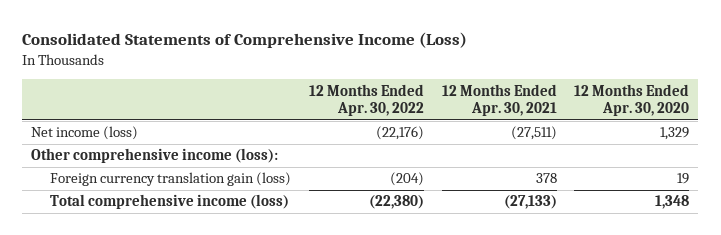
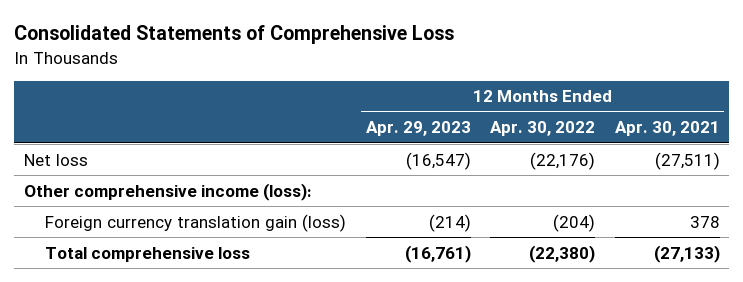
[22,32,468,49] Consolidated Statements of Comprehensive Income (Loss) -> [13,25,454,45] Consolidated Statements of Comprehensive Loss
[574,83,690,117] 12 Months Ended Apr. 30, 2020 -> none
none -> [365,121,471,137] Apr. 29, 2023
[31,126,139,141] Net income (loss) -> [23,153,88,166] Net loss
[49,194,289,210] Total comprehensive income (loss) -> [45,246,251,262] Total comprehensive loss

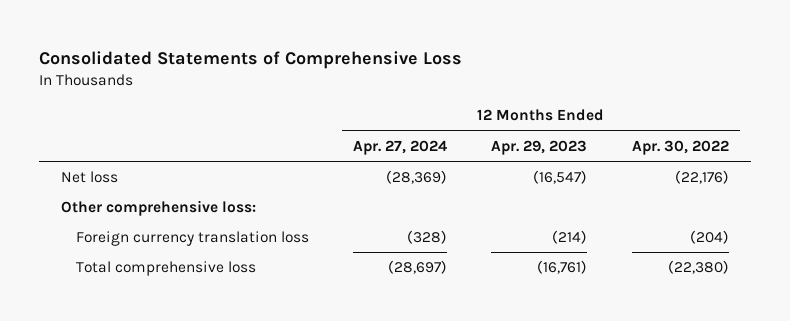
[614,121,720,137] Apr. 30, 2021 -> none
none -> [353,139,448,155] Apr. 27, 2024
[23,182,312,201] Other comprehensive income (loss): -> [61,200,257,217] Other comprehensive loss:
[45,213,347,232] Foreign currency translation gain (loss) -> [75,231,309,247] Foreign currency translation loss

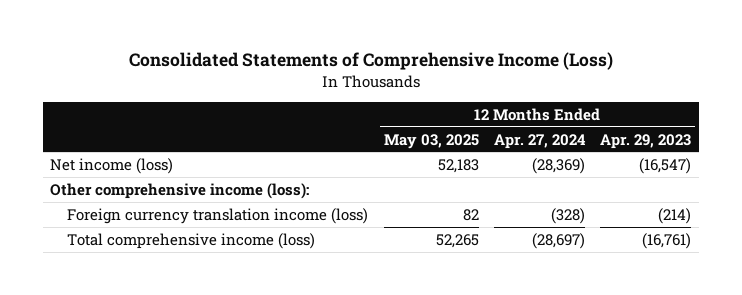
[39,50,463,69] Consolidated Statements of Comprehensive Loss -> [128,52,613,71] Consolidated Statements of Comprehensive Income (Loss)
[631,139,729,155] Apr. 30, 2022 -> none
none -> [383,133,479,149] May 03, 2025
[61,171,119,184] Net loss -> [50,157,174,174] Net income (loss)
[61,200,257,217] Other comprehensive loss: -> [50,182,310,199] Other comprehensive income (loss):
[75,231,309,247] Foreign currency translation loss -> [67,207,369,224] Foreign currency translation income (loss)
[75,261,256,277] Total comprehensive loss -> [67,232,316,249] Total comprehensive income (loss)

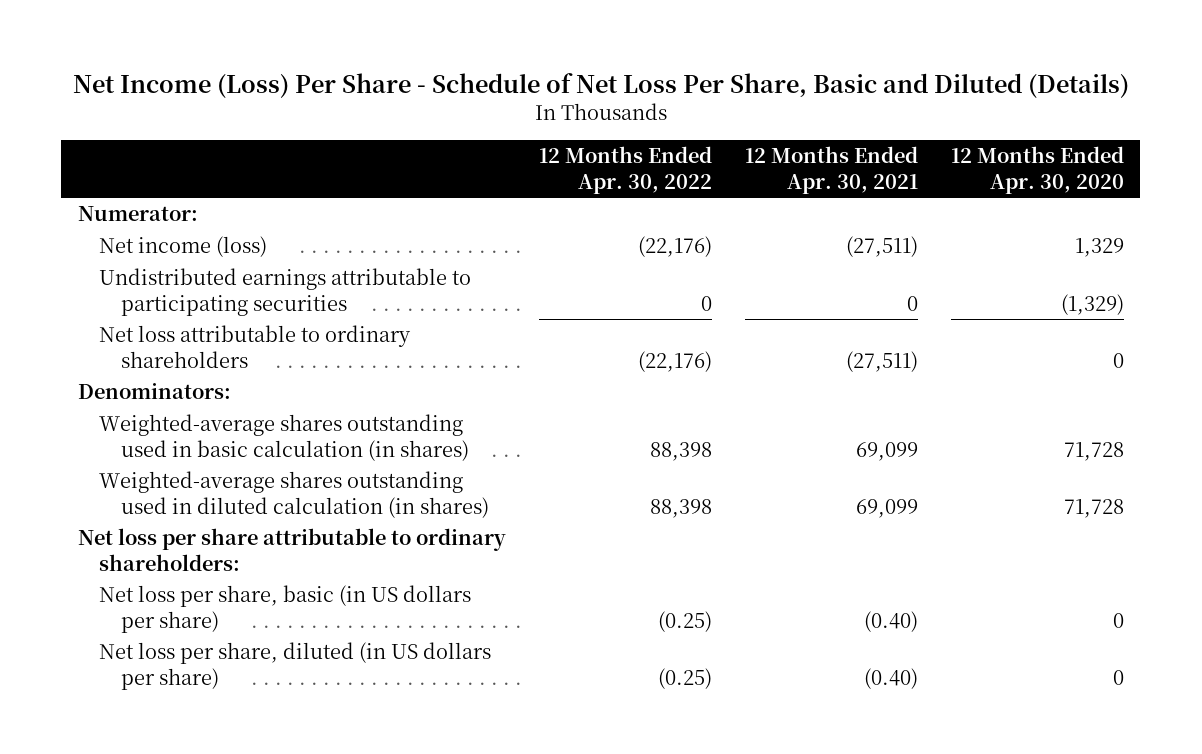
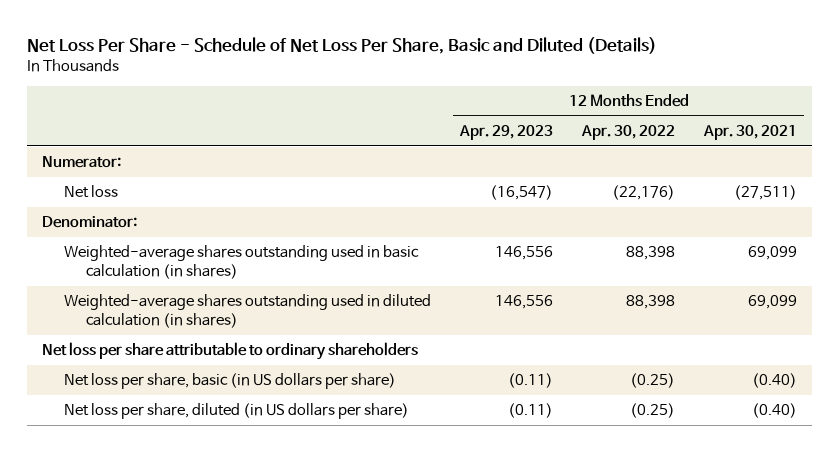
[72,72,1129,98] Net Income (Loss) Per Share - Schedule of Net Loss Per Share, Basic and Diluted (Details) -> [27,36,658,54] Net Loss Per Share - Schedule of Net Loss Per Share, Basic and Diluted (Details)
[950,146,1124,194] 12 Months Ended Apr. 30, 2020 -> none
none -> [458,125,553,141] Apr. 29, 2023
[99,268,472,316] Undistributed earnings attributable to participating securities -> none
[99,325,412,368] Net loss attributable to ordinary shareholders -> none
[99,236,268,258] Net income (loss) -> [63,185,118,199] Net loss
[77,383,231,400] Denominators: -> [42,216,138,229] Denominator:
[77,528,506,571] Net loss per share attributable to ordinary shareholders: -> [42,342,419,361] Net loss per share attributable to ordinary shareholders

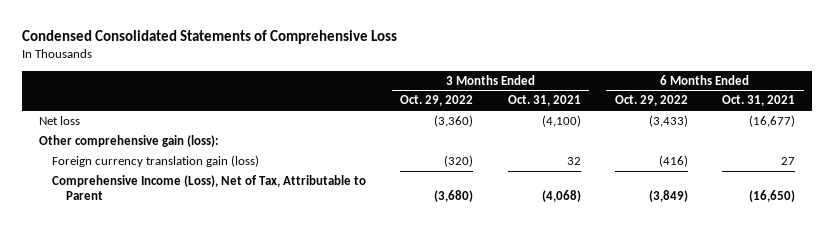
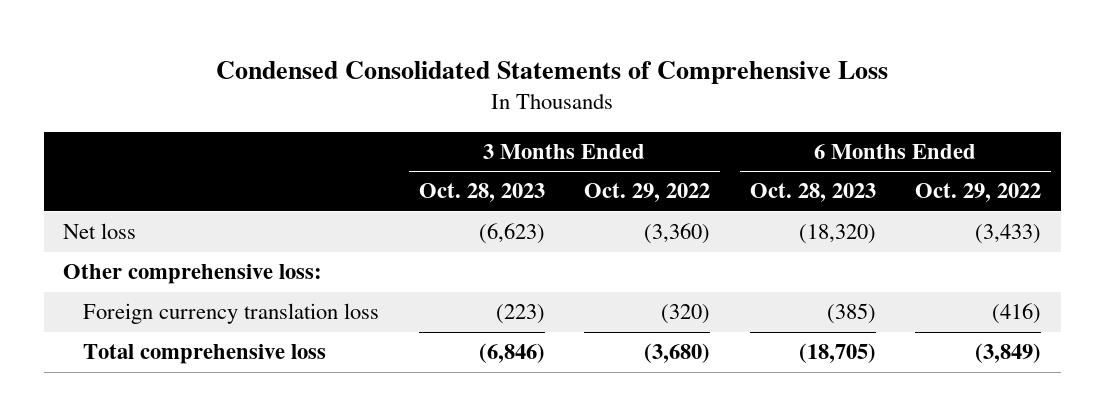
[507,95,581,107] Oct. 31, 2021 -> none
[722,95,796,107] Oct. 31, 2021 -> none
none -> [418,183,545,203] Oct. 28, 2023
none -> [749,183,876,203] Oct. 28, 2023
[38,134,219,147] Other comprehensive gain (loss): -> [63,264,323,285] Other comprehensive loss:
[52,154,260,167] Foreign currency translation gain (loss) -> [83,303,380,325] Foreign currency translation loss
[52,174,367,200] Comprehensive Income (Loss), Net of Tax, Attributable to Parent -> [83,344,327,365] Total comprehensive loss

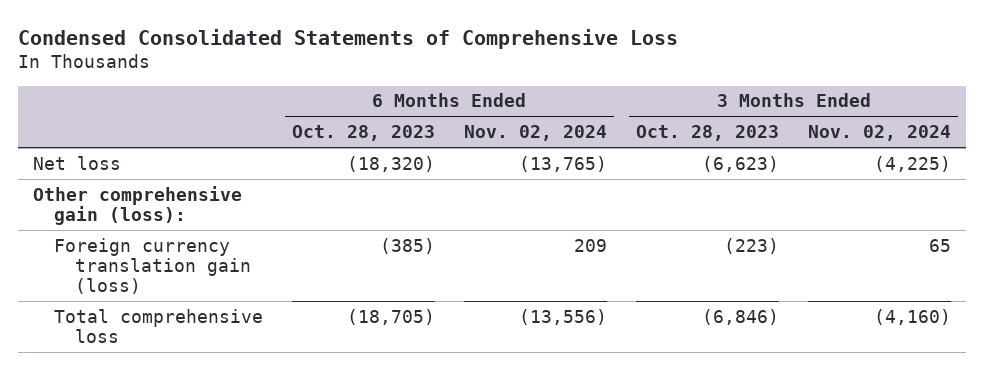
[584,183,711,203] Oct. 29, 2022 -> none
[915,183,1042,203] Oct. 29, 2022 -> none
none -> [463,125,607,142] Nov. 02, 2024
none -> [808,125,952,142] Nov. 02, 2024
[63,264,323,285] Other comprehensive loss: -> [32,185,242,225] Other comprehensive gain (loss):
[83,303,380,325] Foreign currency translation loss -> [53,237,251,294] Foreign currency translation gain (loss)

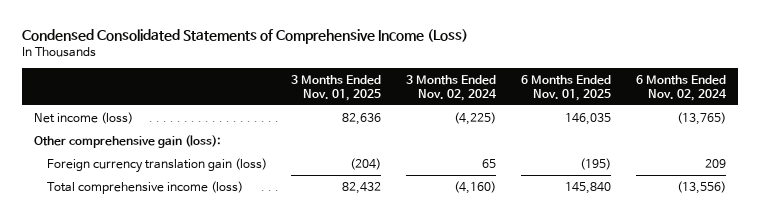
[18,29,679,50] Condensed Consolidated Statements of Comprehensive Loss -> [22,29,469,45] Condensed Consolidated Statements of Comprehensive Income (Loss)
[291,125,435,142] Oct. 28, 2023 -> none
[635,125,779,142] Oct. 28, 2023 -> none
none -> [291,74,382,101] 3 Months Ended Nov. 01, 2025
none -> [520,74,611,101] 6 Months Ended Nov. 01, 2025
[32,155,121,170] Net loss -> [34,111,134,124] Net income (loss)
[53,308,263,343] Total comprehensive loss -> [46,180,243,194] Total comprehensive income (loss)

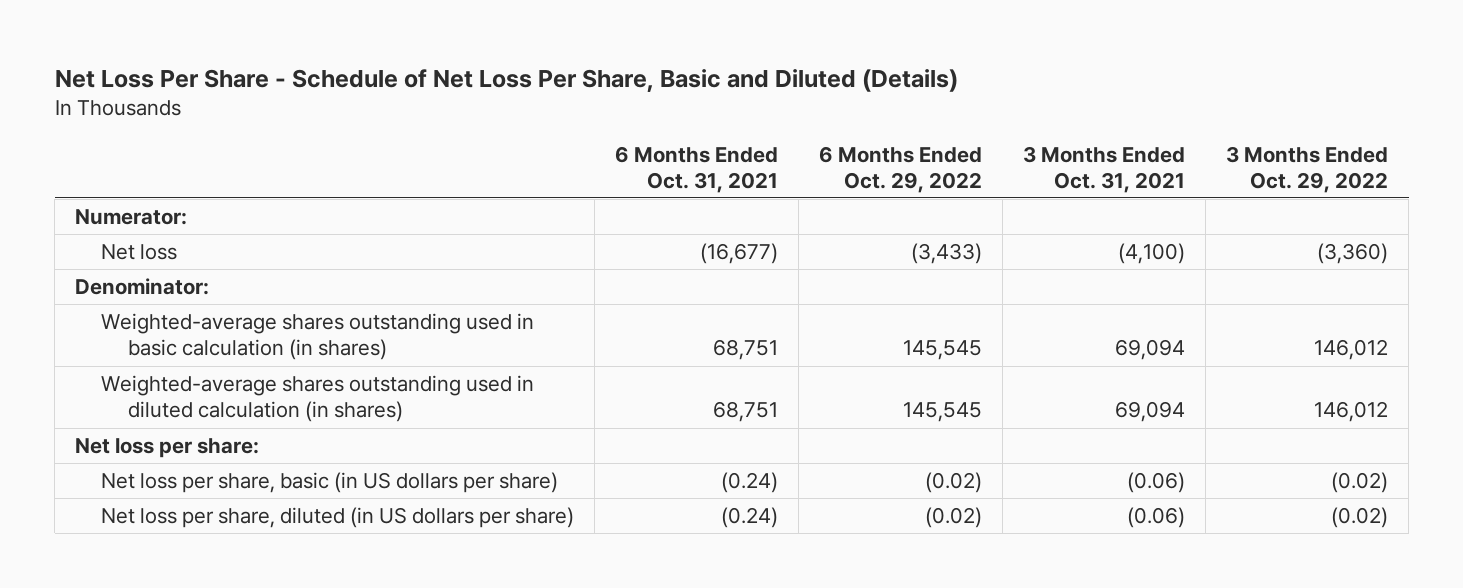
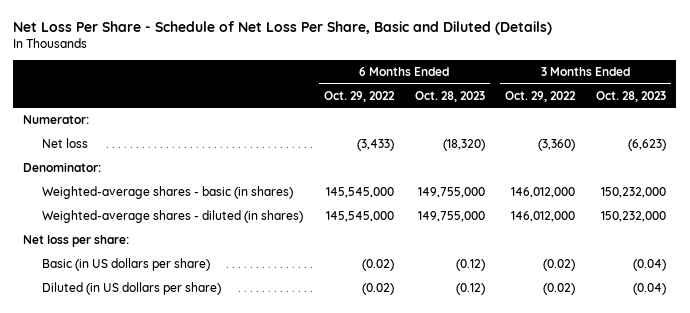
[615,145,779,193] 6 Months Ended Oct. 31, 2021 -> none
[1023,145,1186,193] 3 Months Ended Oct. 31, 2021 -> none
none -> [414,90,485,102] Oct. 28, 2023
none -> [596,90,667,102] Oct. 28, 2023
[101,313,535,361] Weighted-average shares outstanding used in basic calculation (in shares) -> [41,186,293,200] Weighted-average shares - basic (in shares)
[903,340,983,361] 145,545 -> [325,187,394,199] 145,545,000
[1314,339,1389,361] 146,012 -> [511,187,576,199] 146,012,000
[101,375,535,423] Weighted-average shares outstanding used in diluted calculation (in shares) -> [41,210,303,224] Weighted-average shares - diluted (in shares)
[903,402,983,423] 145,545 -> [325,211,394,223] 145,545,000
[1314,401,1389,423] 146,012 -> [511,211,576,223] 146,012,000
[101,472,559,494] Net loss per share, basic (in US dollars per share) -> [41,258,210,272] Basic (in US dollars per share)
[101,507,575,529] Net loss per share, diluted (in US dollars per share) -> [41,282,221,296] Diluted (in US dollars per share)

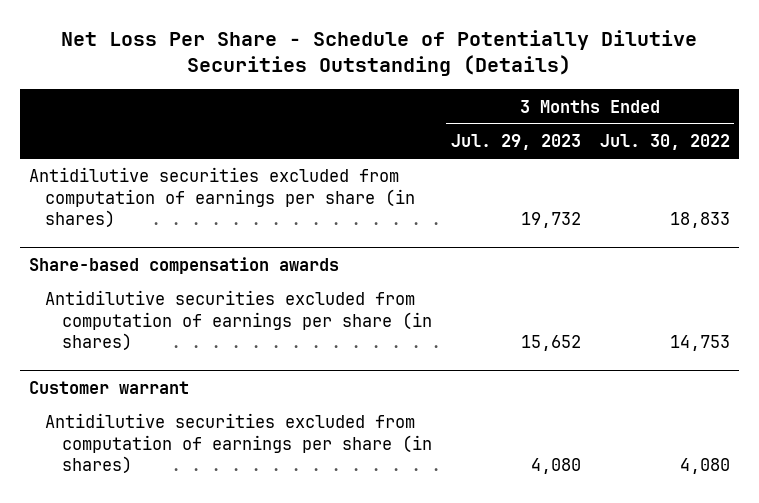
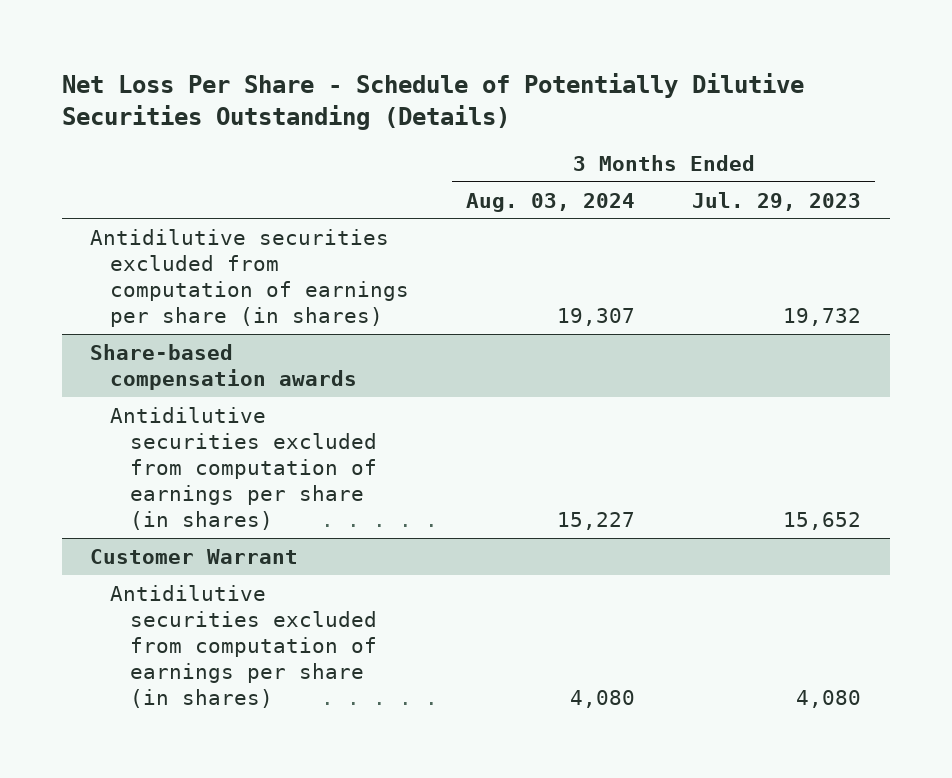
[599,134,730,151] Jul. 30, 2022 -> none
none -> [466,192,636,212] Aug. 03, 2024
[29,381,190,395] Customer warrant -> [90,548,299,564] Customer Warrant

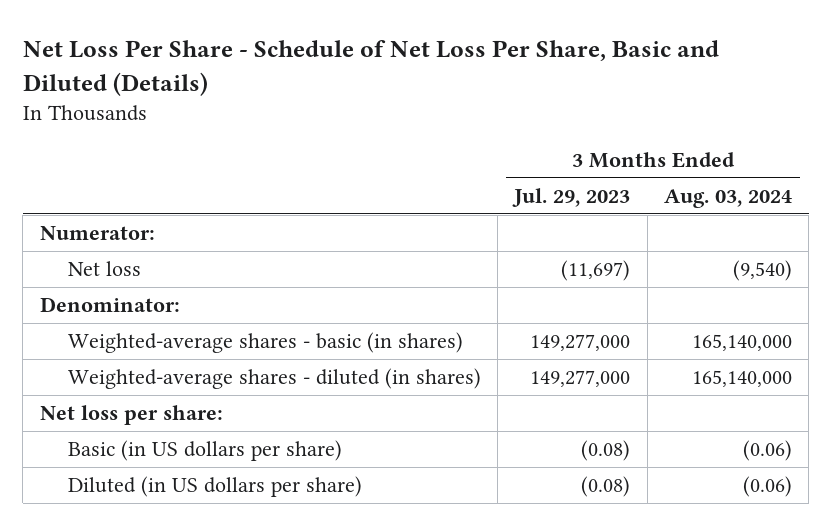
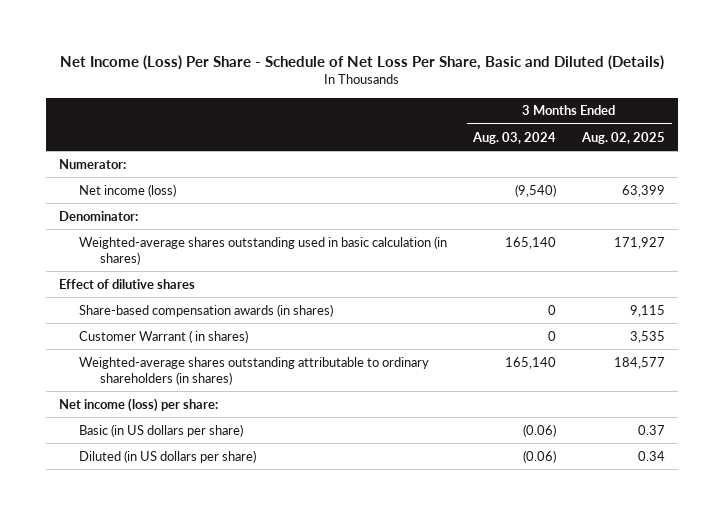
[22,39,719,96] Net Loss Per Share - Schedule of Net Loss Per Share, Basic and Diluted (Details) -> [60,54,665,70] Net Income (Loss) Per Share - Schedule of Net Loss Per Share, Basic and Diluted (Details)
[512,187,631,207] Jul. 29, 2023 -> none
none -> [581,131,666,144] Aug. 02, 2025
[67,260,141,276] Net loss -> [79,183,177,197] Net income (loss)
[67,331,463,353] Weighted-average shares - basic (in shares) -> [79,235,448,265] Weighted-average shares outstanding used in basic calculation (in shares)
[691,333,792,351] 165,140,000 -> [505,236,557,249] 165,140
none -> [58,278,195,289] Effect of dilutive shares
none -> [79,303,334,317] Share-based compensation awards (in shares)
none -> [79,329,249,343] Customer Warrant ( in shares)
[67,367,481,389] Weighted-average shares - diluted (in shares) -> [79,356,430,385] Weighted-average shares outstanding attributable to ordinary shareholders (in shares)
[691,369,792,387] 165,140,000 -> [505,356,557,369] 165,140
[39,404,223,425] Net loss per share: -> [58,397,218,412] Net income (loss) per share:

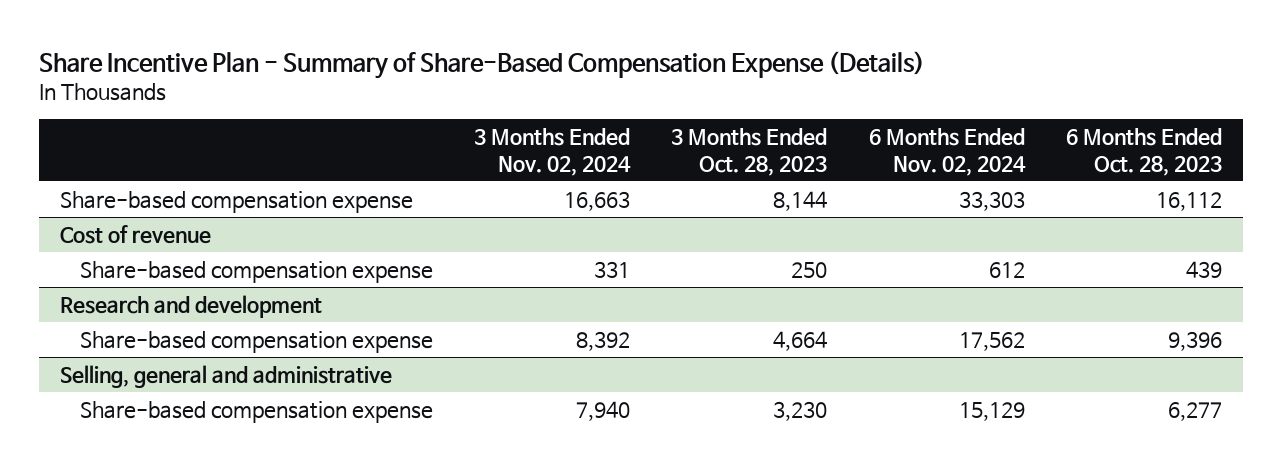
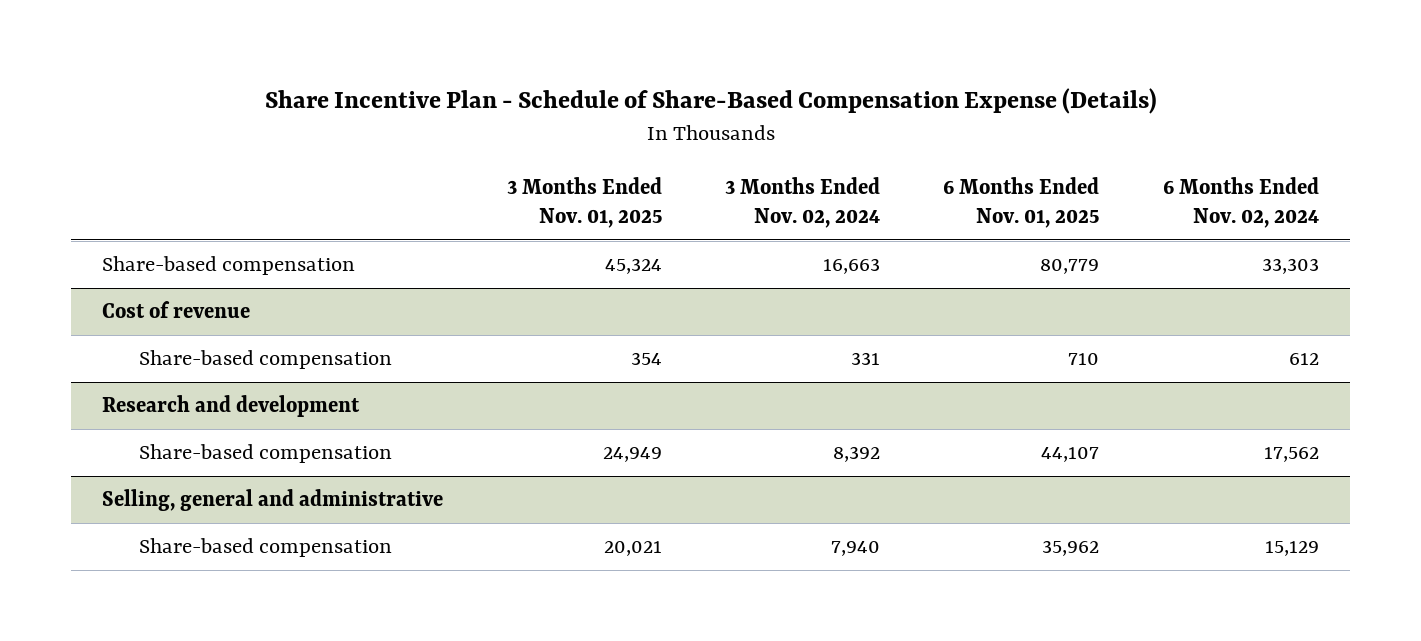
[39,51,926,80] Share Incentive Plan - Summary of Share-Based Compensation Expense (Details) -> [264,87,1157,114] Share Incentive Plan - Schedule of Share-Based Compensation Expense (Details)
[671,128,828,176] 3 Months Ended Oct. 28, 2023 -> none
[1066,128,1223,176] 6 Months Ended Oct. 28, 2023 -> none
none -> [506,176,662,229] 3 Months Ended Nov. 01, 2025
none -> [943,176,1100,229] 6 Months Ended Nov. 01, 2025
[59,190,413,213] Share-based compensation expense -> [102,256,356,276] Share-based compensation
[79,260,433,283] Share-based compensation expense -> [138,350,392,370] Share-based compensation
[79,330,433,353] Share-based compensation expense -> [138,444,392,464] Share-based compensation
[79,400,433,423] Share-based compensation expense -> [138,538,392,558] Share-based compensation

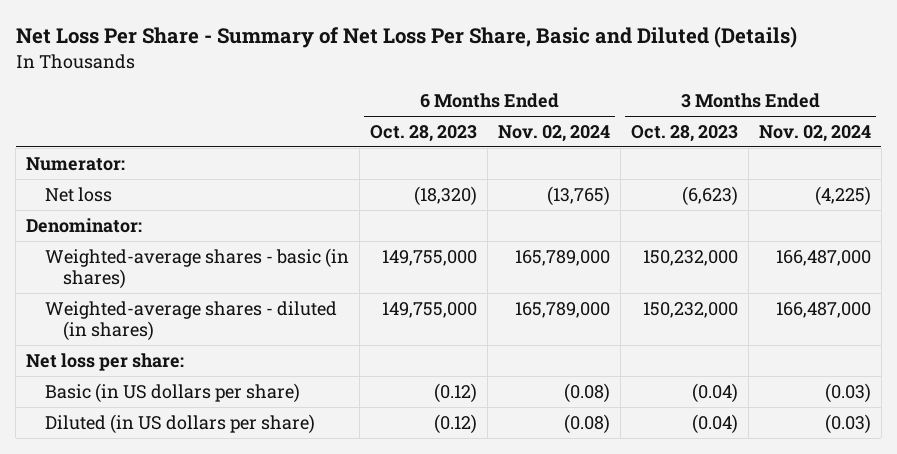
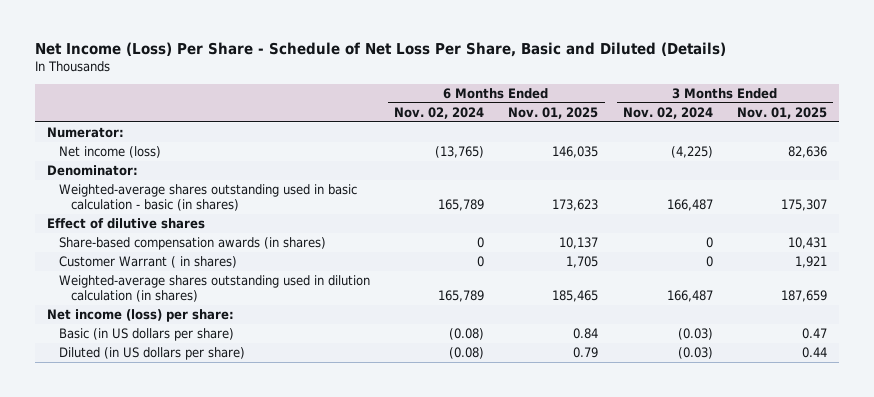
[15,26,797,49] Net Loss Per Share - Summary of Net Loss Per Share, Basic and Diluted (Details) -> [35,42,727,58] Net Income (Loss) Per Share - Schedule of Net Loss Per Share, Basic and Diluted (Details)
[369,124,477,142] Oct. 28, 2023 -> none
[630,124,738,142] Oct. 28, 2023 -> none
none -> [508,106,599,119] Nov. 01, 2025
none -> [736,106,827,119] Nov. 01, 2025
[44,186,112,202] Net loss -> [58,146,161,159] Net income (loss)
[44,247,349,290] Weighted-average shares - basic (in shares) -> [58,184,357,212] Weighted-average shares outstanding used in basic calculation - basic (in shares)
[514,249,610,266] 165,789,000 -> [438,199,485,212] 165,789
[775,249,871,266] 166,487,000 -> [666,199,713,212] 166,487
none -> [47,218,206,230] Effect of dilutive shares
none -> [58,237,326,251] Share-based compensation awards (in shares)
none -> [58,256,237,269] Customer Warrant ( in shares)
[44,300,337,342] Weighted-average shares - diluted (in shares) -> [58,275,370,303] Weighted-average shares outstanding used in dilution calculation (in shares)
[514,301,610,318] 165,789,000 -> [438,290,485,303] 165,789
[775,301,871,318] 166,487,000 -> [666,290,713,303] 166,487
[26,352,185,371] Net loss per share: -> [47,309,235,323] Net income (loss) per share:

